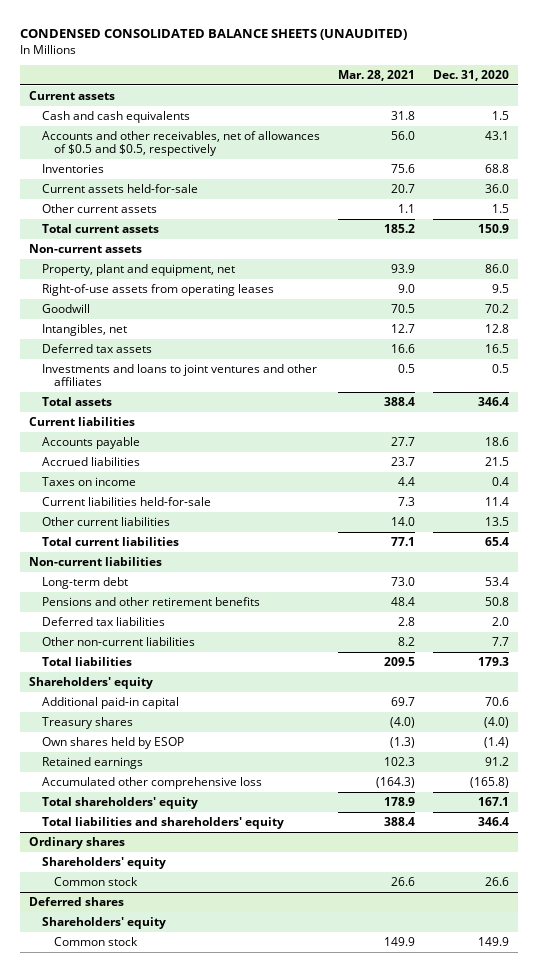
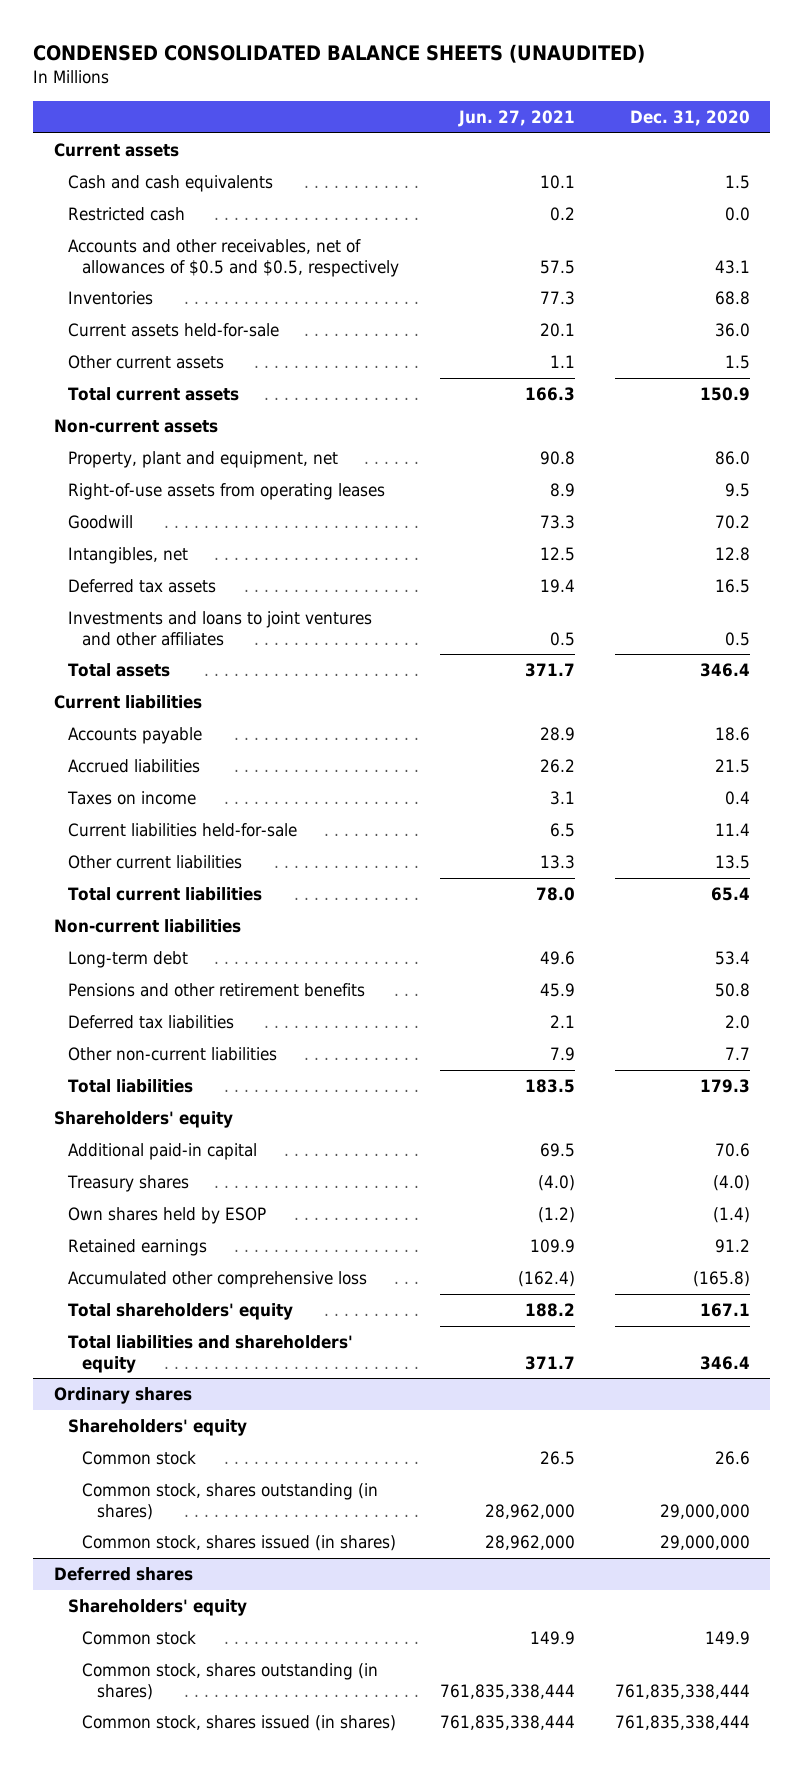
[337,70,415,82] Mar. 28, 2021 -> none
none -> [457,109,575,127] Jun. 27, 2021
none -> [67,207,185,222] Restricted cash
none -> [82,1483,379,1520] Common stock, shares outstanding (in shares)
none -> [82,1535,397,1552] Common stock, shares issued (in shares)
none -> [82,1663,379,1700] Common stock, shares outstanding (in shares)
none -> [82,1715,397,1732] Common stock, shares issued (in shares)

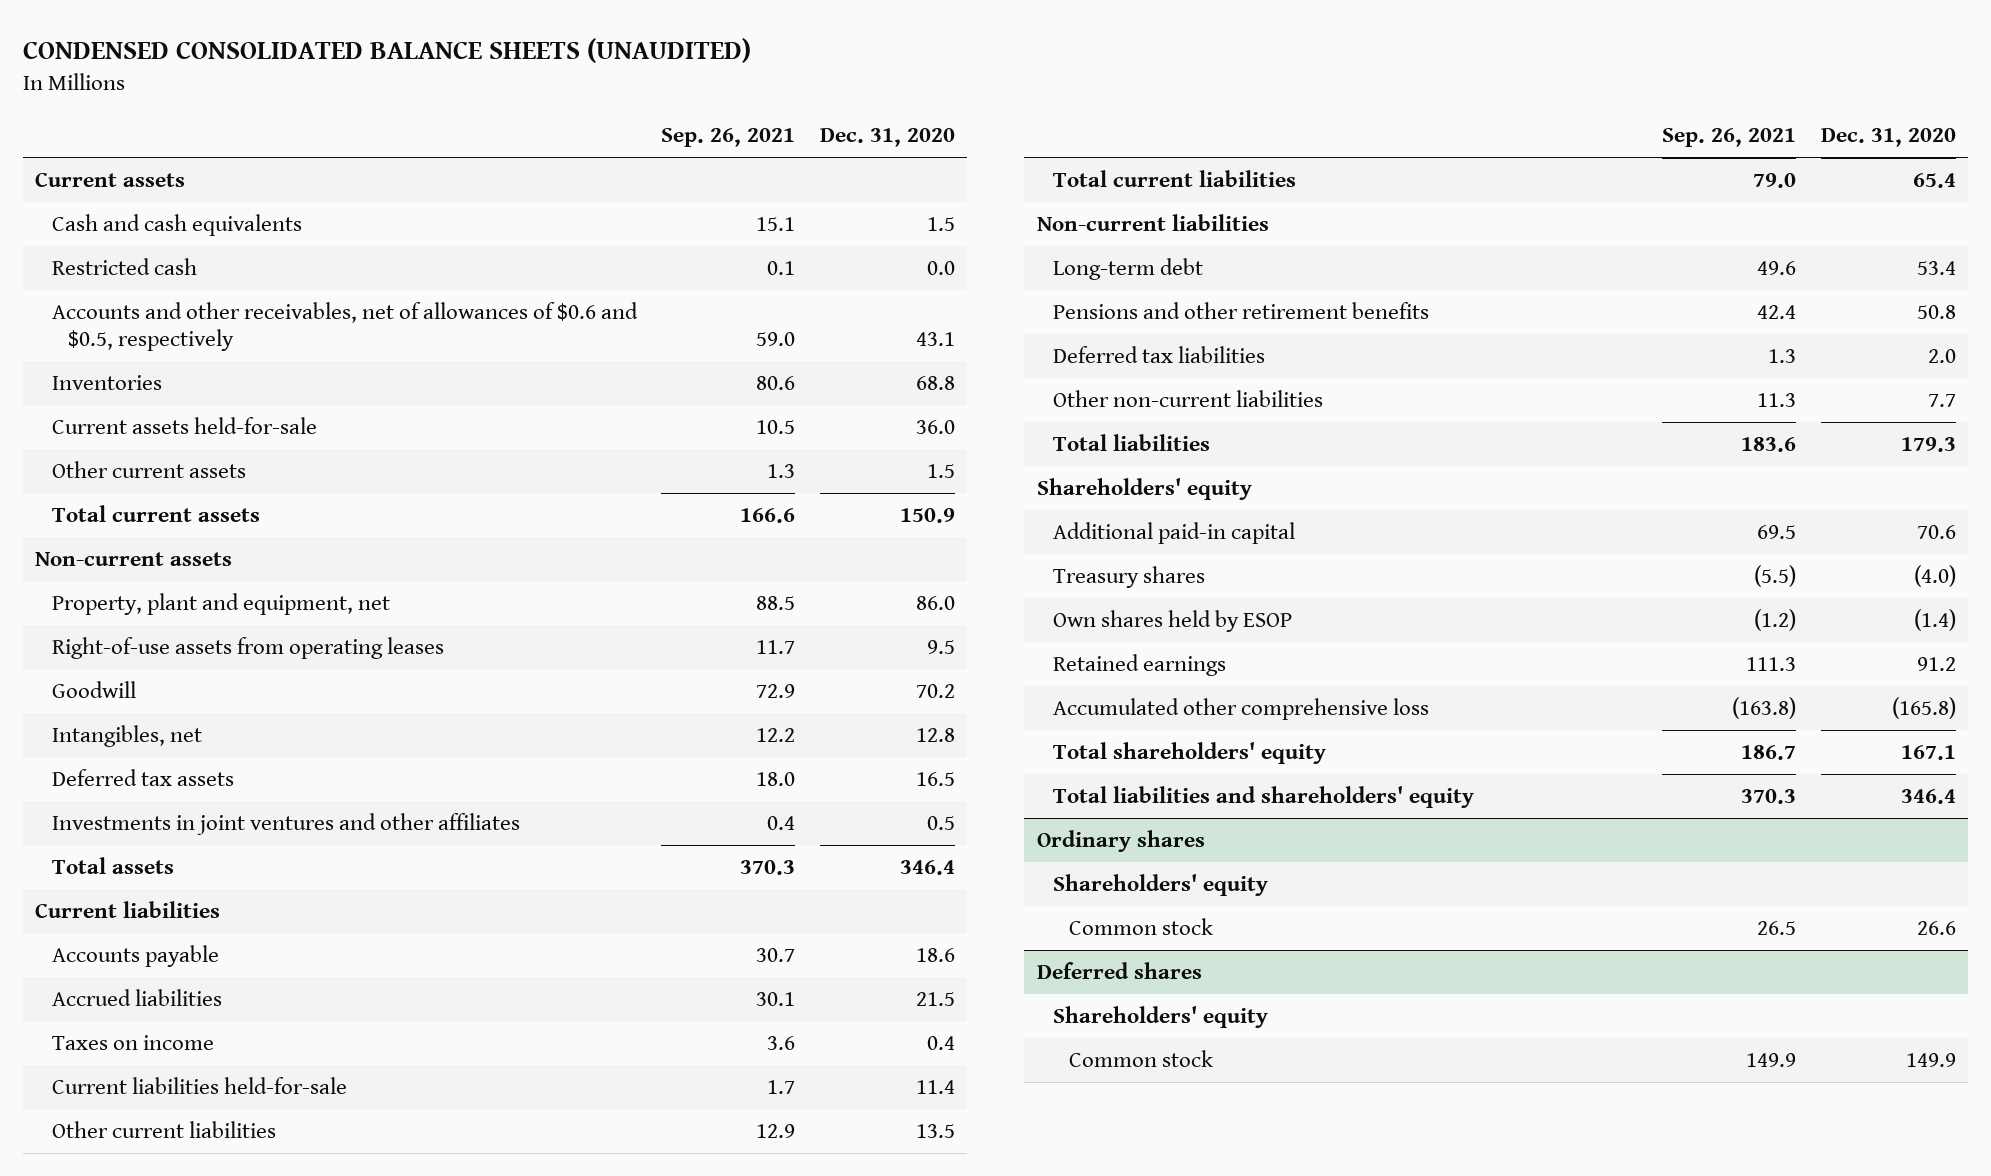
[457,109,575,127] Jun. 27, 2021 -> none
none -> [661,128,796,148] Sep. 26, 2021
[67,239,400,277] Accounts and other receivables, net of allowances of $0.5 and $0.5, respectively -> [51,302,638,352] Accounts and other receivables, net of allowances of $0.6 and $0.5, respectively
[67,611,372,646] Investments and loans to joint ventures and other affiliates -> [51,813,520,836] Investments in joint ventures and other affiliates
[82,1483,379,1520] Common stock, shares outstanding (in shares) -> none
[82,1535,397,1552] Common stock, shares issued (in shares) -> none
[82,1663,379,1700] Common stock, shares outstanding (in shares) -> none
[82,1715,397,1732] Common stock, shares issued (in shares) -> none

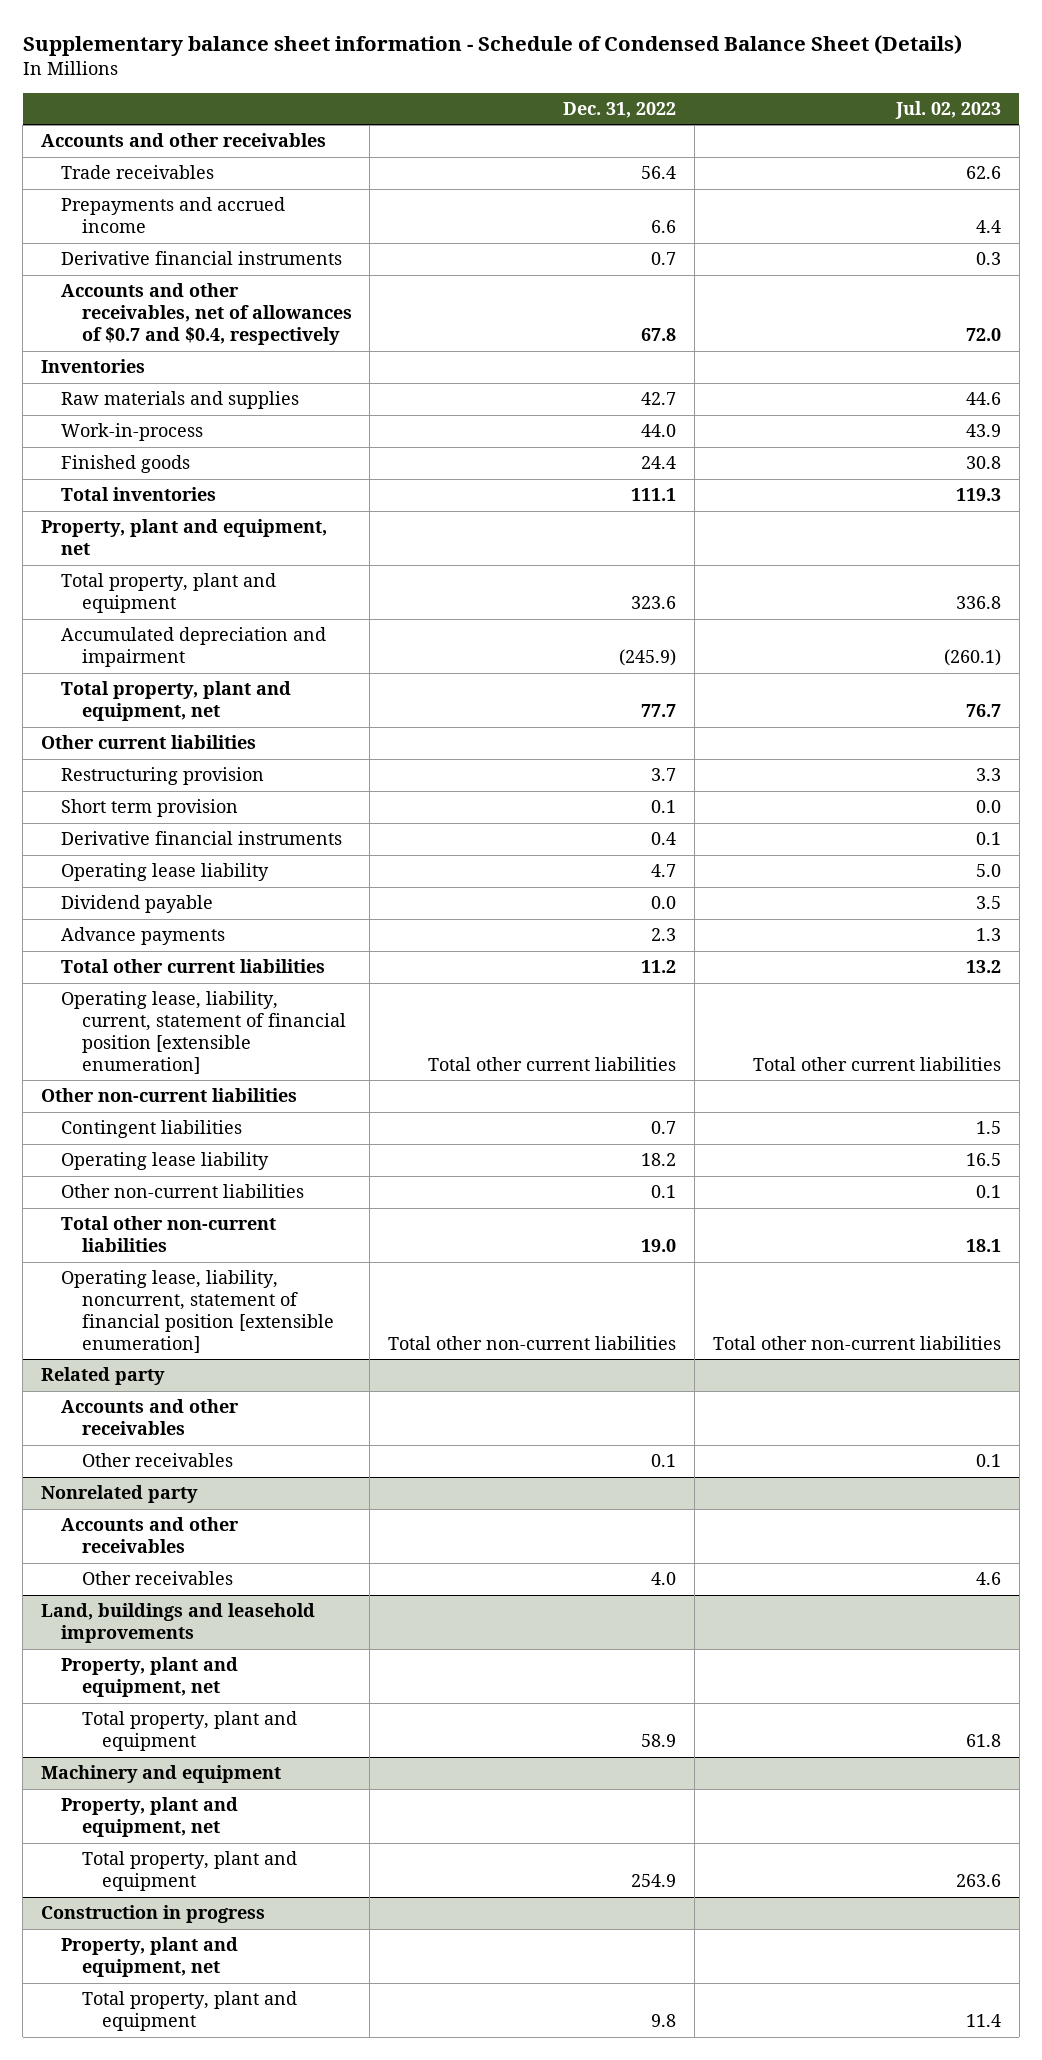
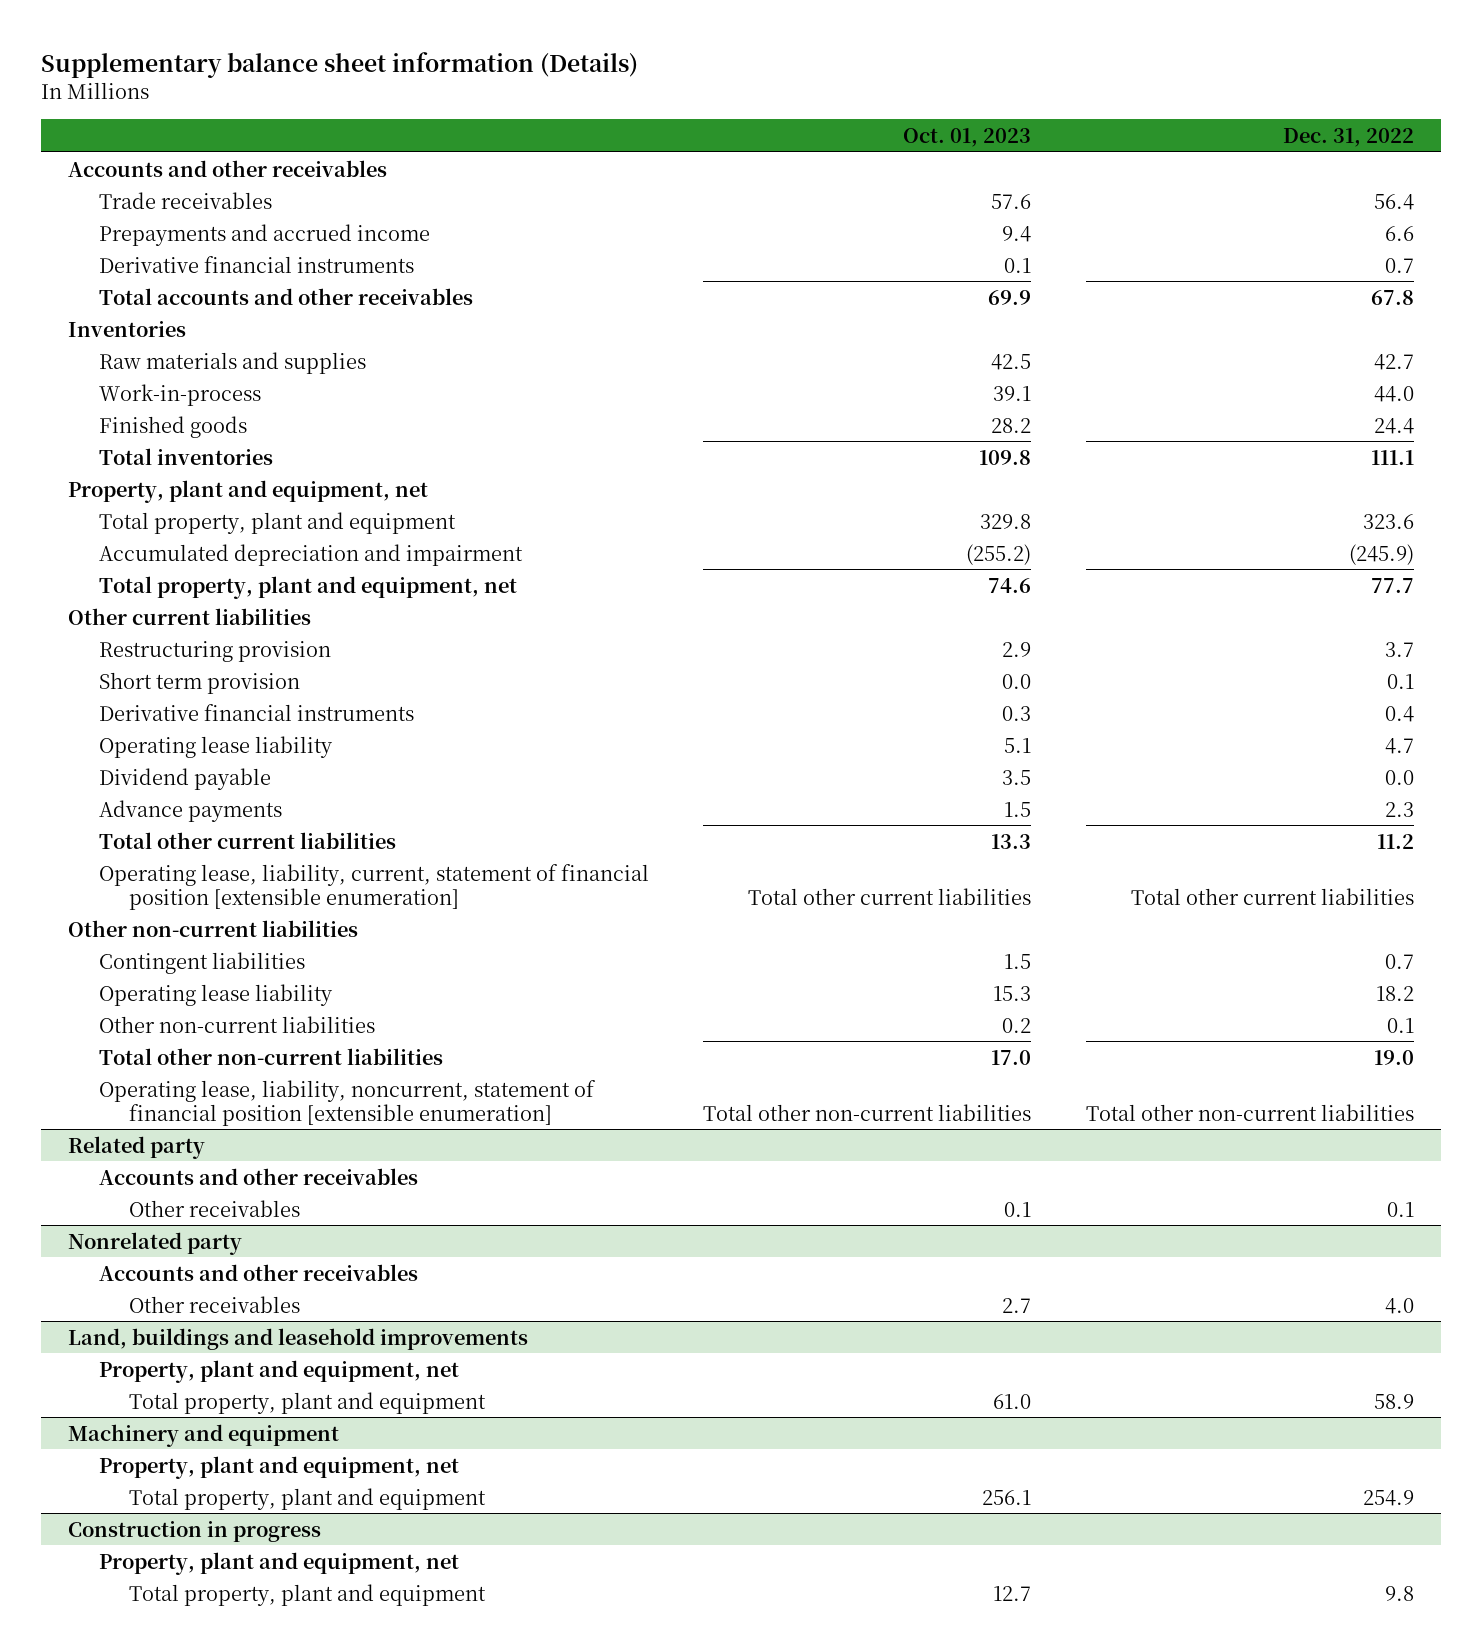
[22,34,962,56] Supplementary balance sheet information - Schedule of Condensed Balance Sheet (Details) -> [40,52,638,79] Supplementary balance sheet information (Details)
[894,101,1001,120] Jul. 02, 2023 -> none
none -> [903,127,1032,147] Oct. 01, 2023
[61,283,352,346] Accounts and other receivables, net of allowances of $0.7 and $0.4, respectively -> [98,287,473,305] Total accounts and other receivables

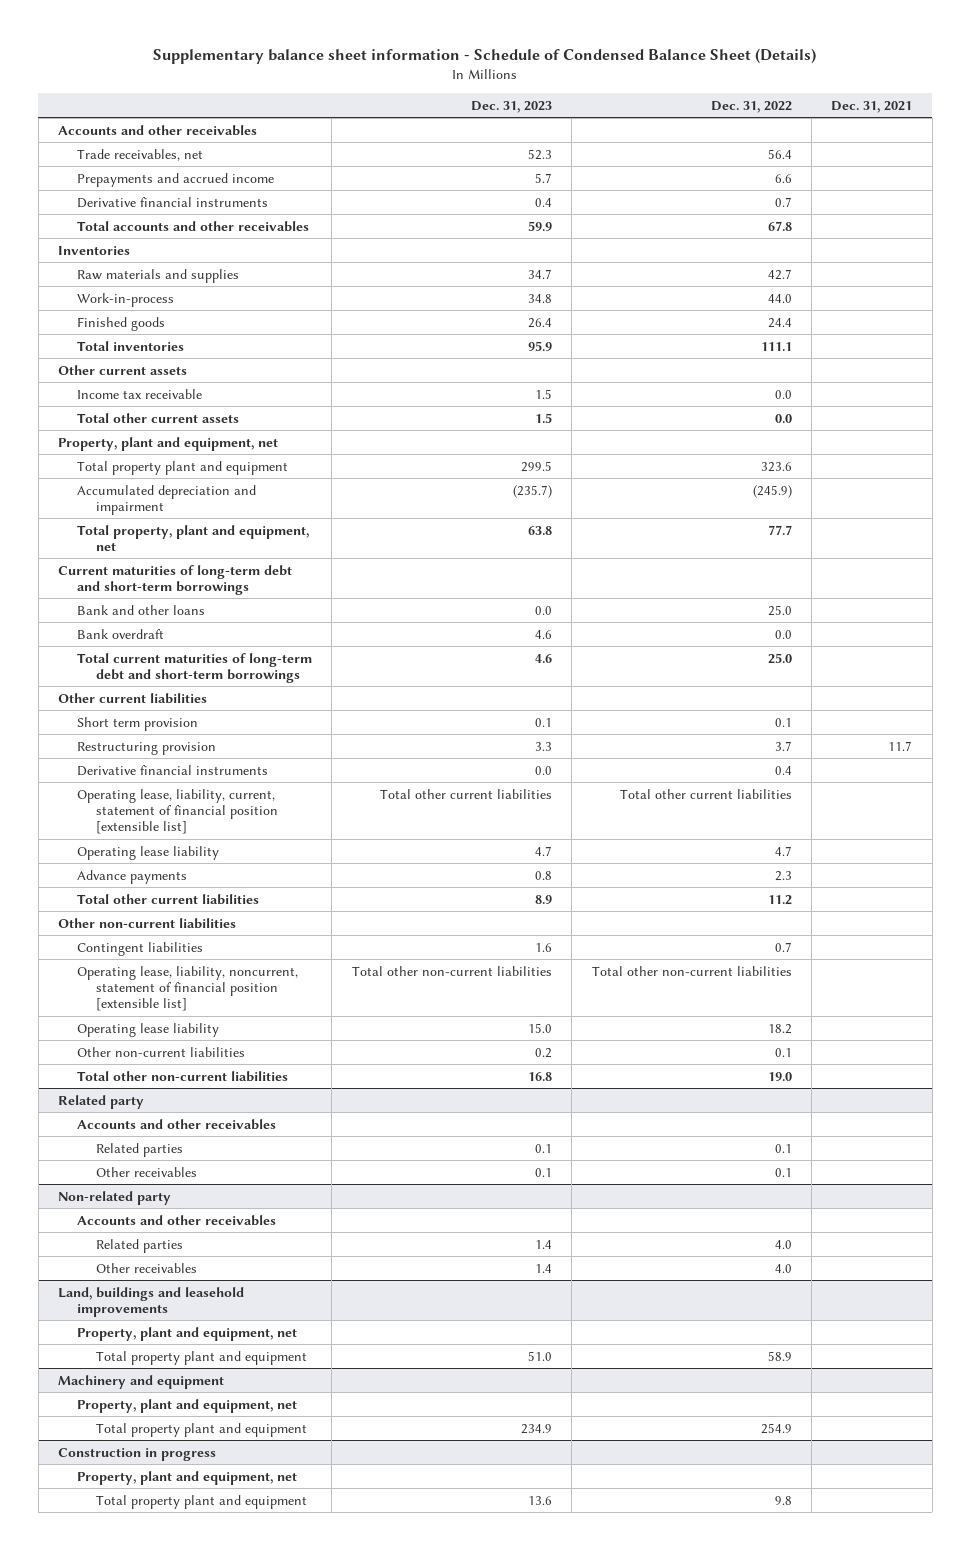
[40,52,638,79] Supplementary balance sheet information (Details) -> [153,48,817,65] Supplementary balance sheet information - Schedule of Condensed Balance Sheet (Details)
[903,127,1032,147] Oct. 01, 2023 -> none
none -> [470,100,552,113] Dec. 31, 2023
none -> [831,100,913,113] Dec. 31, 2021
[98,191,272,209] Trade receivables -> [76,148,203,161] Trade receivables, net
none -> [58,364,188,375] Other current assets
none -> [76,388,202,399] Income tax receivable
none -> [76,412,239,423] Total other current assets
[98,511,456,534] Total property, plant and equipment -> [76,460,288,475] Total property plant and equipment
none -> [58,564,293,595] Current maturities of long-term debt and short-term borrowings
none -> [76,604,205,615] Bank and other loans
none -> [76,628,164,639] Bank overdraft
none -> [76,652,312,683] Total current maturities of long-term debt and short-term borrowings
[98,640,331,662] Restructuring provision -> [76,741,216,755] Restructuring provision
none -> [76,788,278,834] Operating lease, liability, current, statement of financial position [extensible list]
[98,767,271,790] Dividend payable -> none
[98,863,649,910] Operating lease, liability, current, statement of financial position [extensible enumeration] -> none
none -> [76,965,298,1011] Operating lease, liability, noncurrent, statement of financial position [extensible list]
[98,1079,596,1126] Operating lease, liability, noncurrent, statement of financial position [extensible enumeration] -> none
none -> [95,1142,183,1157] Related parties
[68,1231,243,1255] Nonrelated party -> [58,1190,172,1205] Non-related party
none -> [95,1238,183,1253] Related parties
[128,1391,486,1414] Total property, plant and equipment -> [95,1350,307,1365] Total property plant and equipment
[128,1487,486,1510] Total property, plant and equipment -> [95,1422,307,1437] Total property plant and equipment
[128,1583,486,1606] Total property, plant and equipment -> [95,1494,307,1509] Total property plant and equipment

